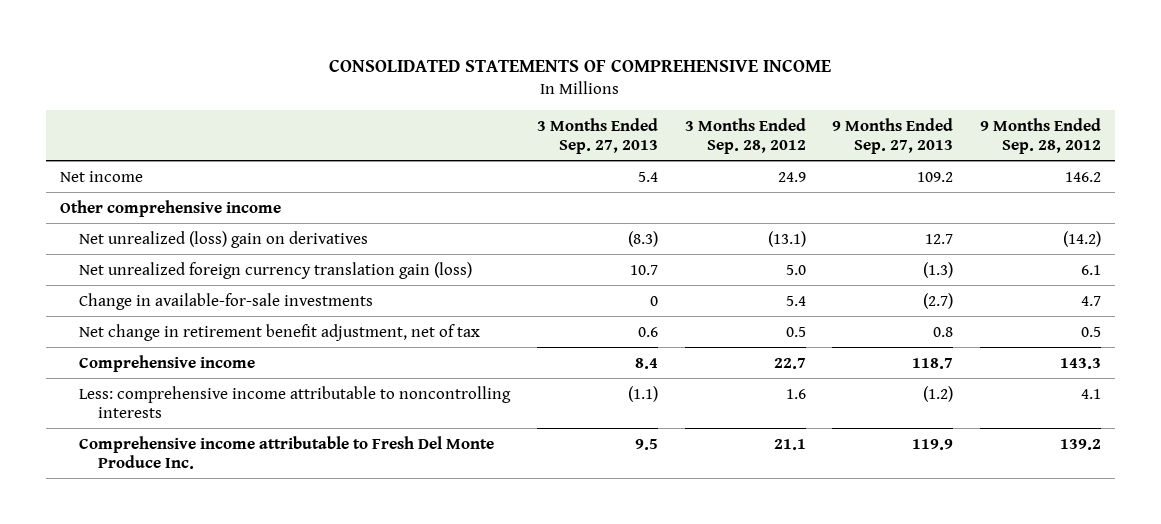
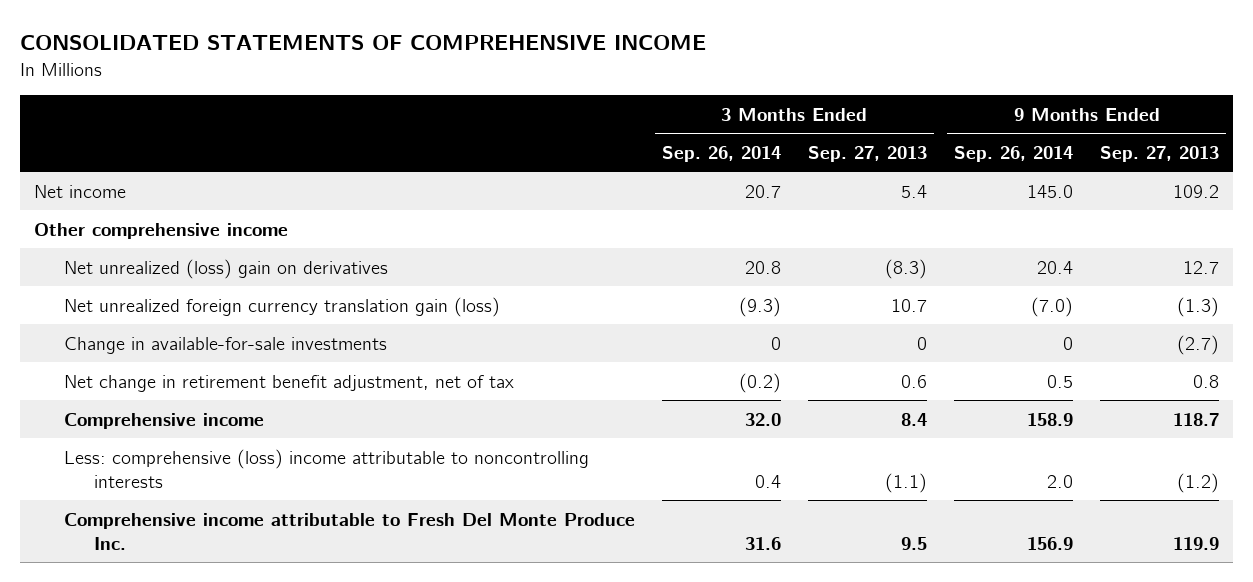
[684,117,806,155] 3 Months Ended Sep. 28, 2012 -> none
[980,117,1102,155] 9 Months Ended Sep. 28, 2012 -> none
none -> [661,145,781,162] Sep. 26, 2014
none -> [953,145,1073,162] Sep. 26, 2014
[78,385,511,418] Less: comprehensive income attributable to noncontrolling interests -> [63,448,589,488] Less: comprehensive (loss) income attributable to noncontrolling interests

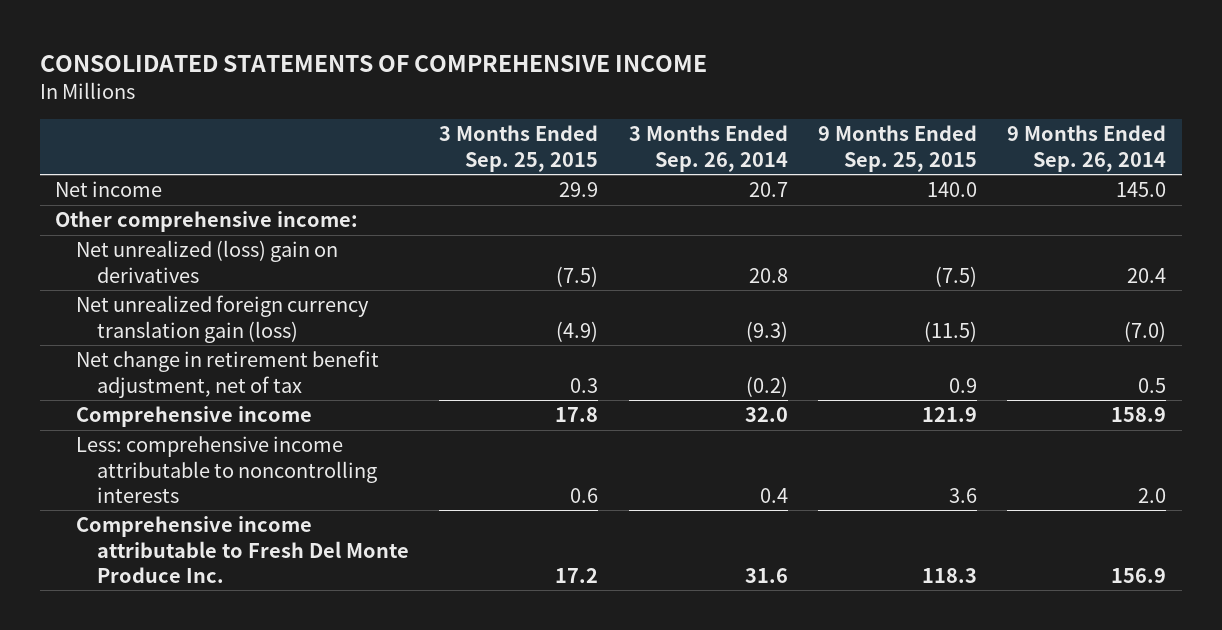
[807,145,927,162] Sep. 27, 2013 -> none
[1100,145,1220,162] Sep. 27, 2013 -> none
none -> [439,125,599,172] 3 Months Ended Sep. 25, 2015
none -> [818,125,978,172] 9 Months Ended Sep. 25, 2015
[33,222,288,239] Other comprehensive income -> [55,211,359,233] Other comprehensive income:
[63,336,387,354] Change in available-for-sale investments -> none
[63,448,589,488] Less: comprehensive (loss) income attributable to noncontrolling interests -> [76,436,378,503] Less: comprehensive income attributable to noncontrolling interests

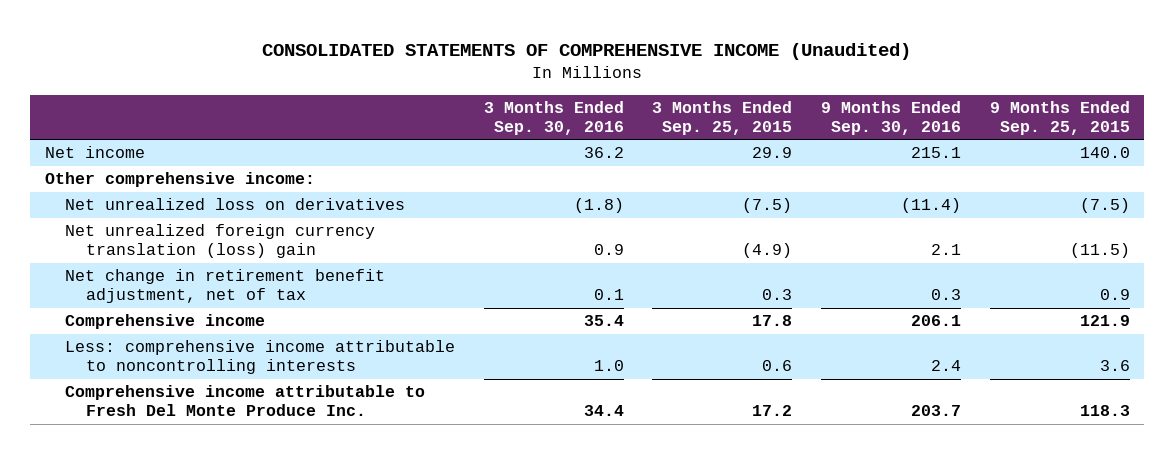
[40,54,708,72] CONSOLIDATED STATEMENTS OF COMPREHENSIVE INCOME -> [262,42,912,60] CONSOLIDATED STATEMENTS OF COMPREHENSIVE INCOME (Unaudited)
[628,125,788,172] 3 Months Ended Sep. 26, 2014 -> none
[1007,125,1167,172] 9 Months Ended Sep. 26, 2014 -> none
none -> [483,100,624,135] 3 Months Ended Sep. 30, 2016
none -> [821,100,962,135] 9 Months Ended Sep. 30, 2016
[76,240,339,283] Net unrealized (loss) gain on derivatives -> [65,198,406,211] Net unrealized loss on derivatives
[76,295,370,343] Net unrealized foreign currency translation gain (loss) -> [65,224,376,259] Net unrealized foreign currency translation (loss) gain

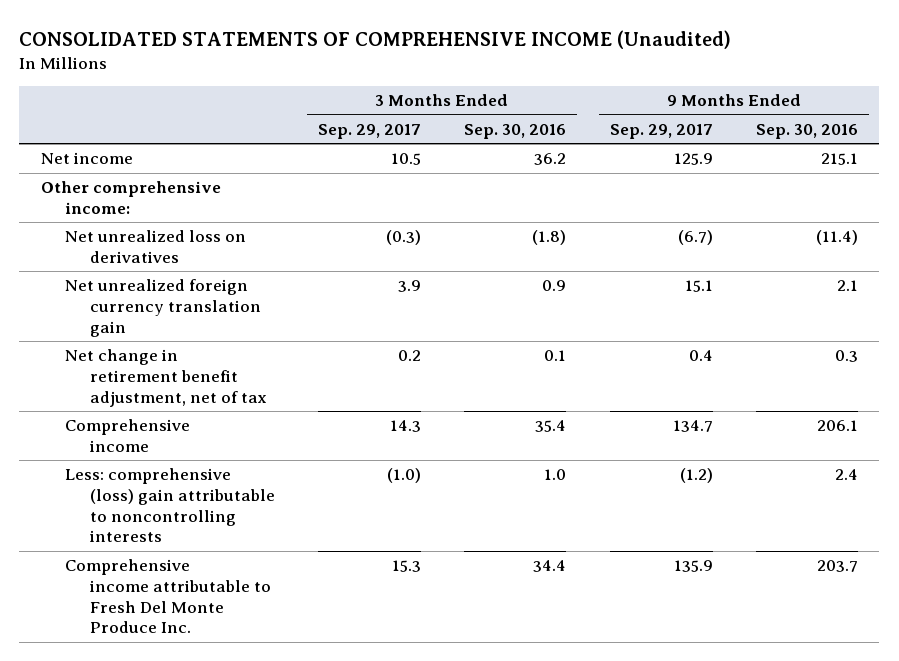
[652,100,793,135] 3 Months Ended Sep. 25, 2015 -> none
[989,100,1130,135] 9 Months Ended Sep. 25, 2015 -> none
none -> [317,123,421,139] Sep. 29, 2017
none -> [609,123,713,139] Sep. 29, 2017
[65,224,376,259] Net unrealized foreign currency translation (loss) gain -> [65,279,261,337] Net unrealized foreign currency translation gain
[65,340,456,375] Less: comprehensive income attributable to noncontrolling interests -> [65,468,275,543] Less: comprehensive (loss) gain attributable to noncontrolling interests

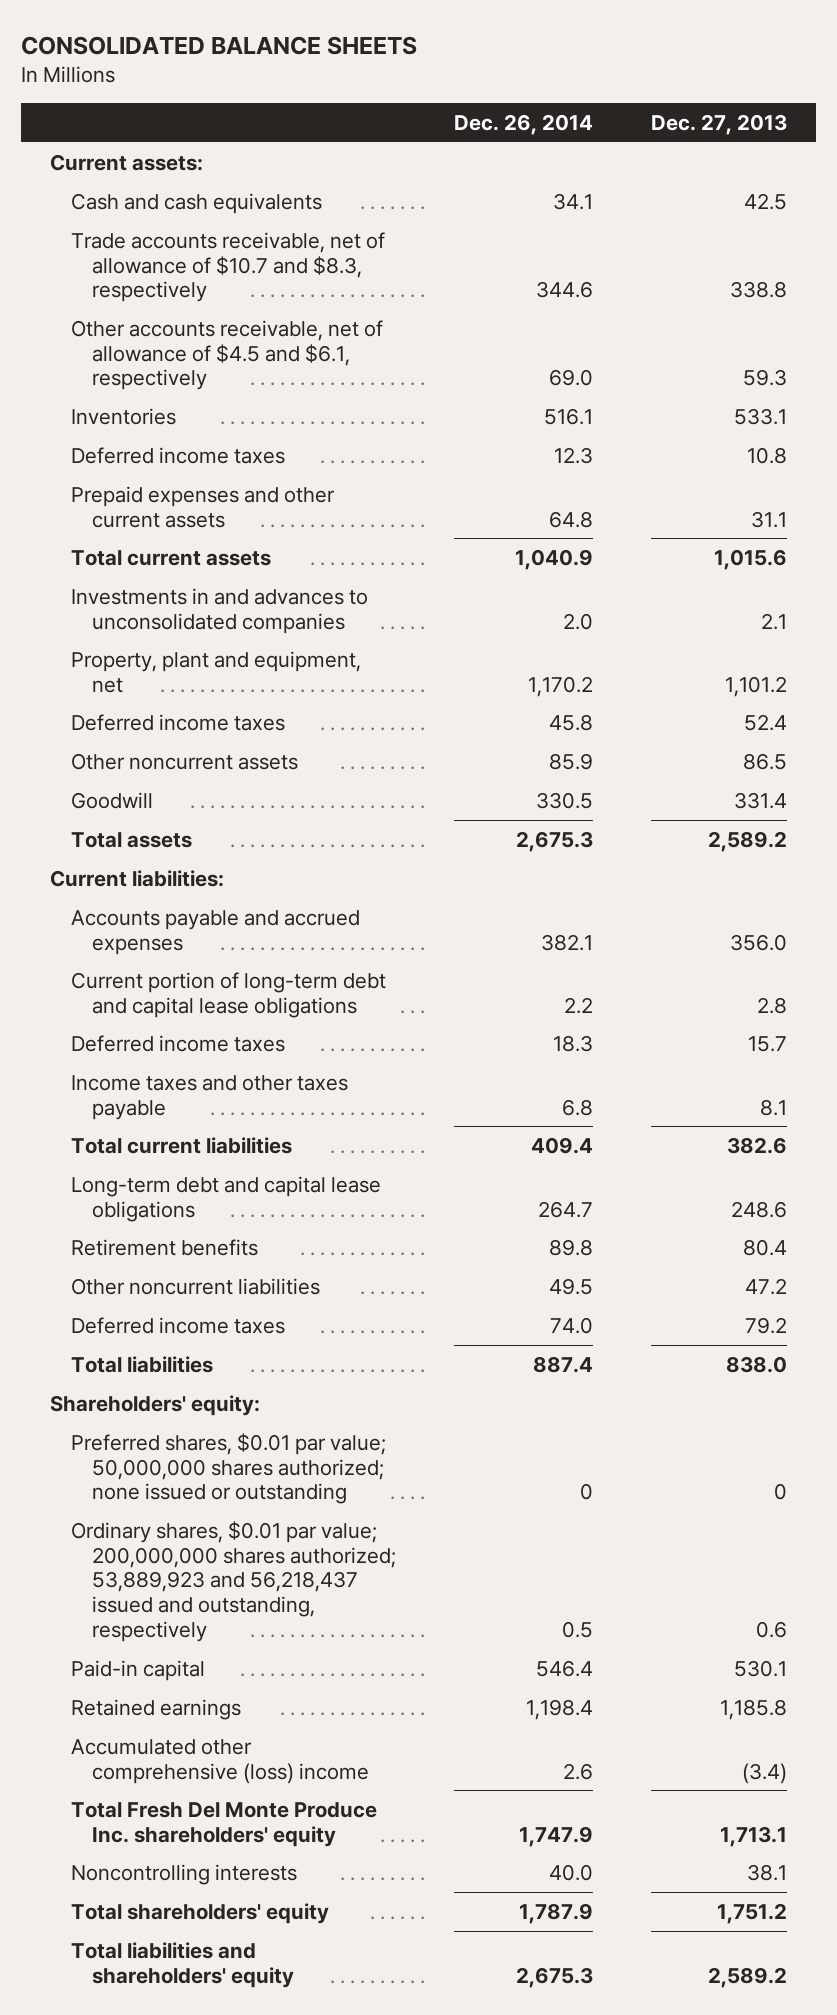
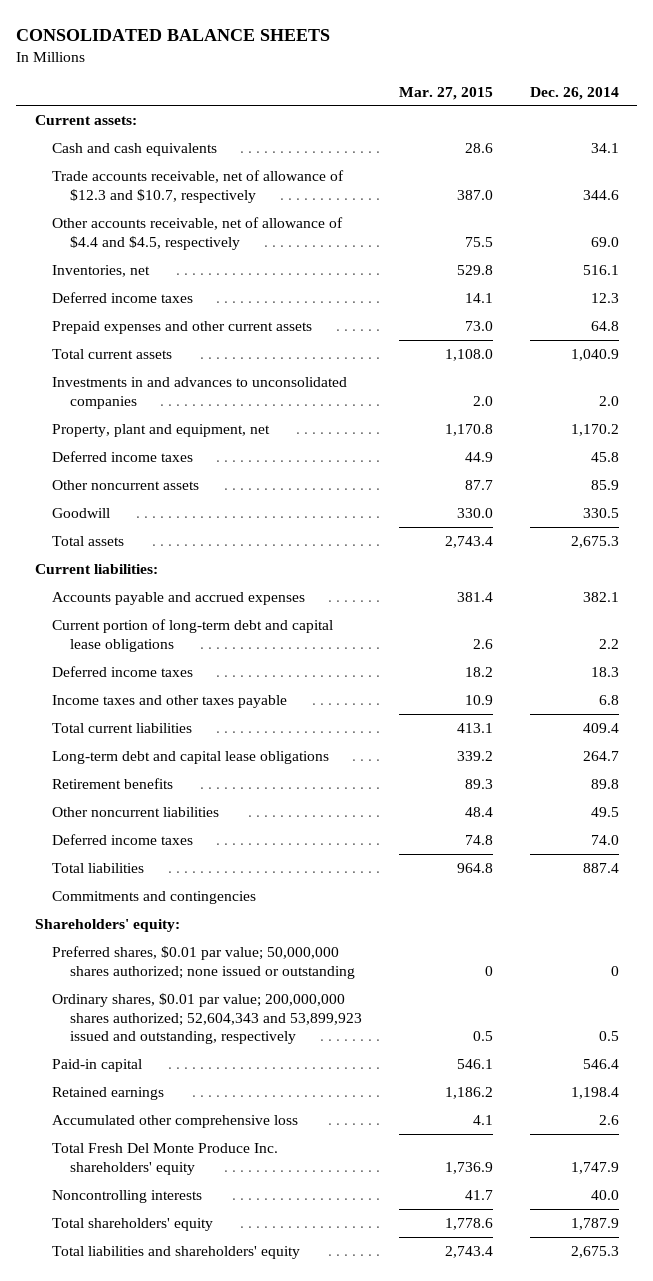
[650,113,787,135] Dec. 27, 2013 -> none
none -> [398,86,493,100] Mar. 27, 2015
[71,231,386,303] Trade accounts receivable, net of allowance of $10.7 and $8.3, respectively -> [52,170,345,203] Trade accounts receivable, net of allowance of $12.3 and $10.7, respectively
[71,319,384,391] Other accounts receivable, net of allowance of $4.5 and $6.1, respectively -> [52,217,344,250] Other accounts receivable, net of allowance of $4.4 and $4.5, respectively
[71,407,177,425] Inventories -> [52,265,151,278] Inventories, net
none -> [52,891,257,905] Commitments and contingencies
[71,1520,397,1643] Ordinary shares, $0.01 par value; 200,000,000 shares authorized; 53,889,923 and 56,218,437 issued and outstanding, respectively -> [52,993,363,1045] Ordinary shares, $0.01 par value; 200,000,000 shares authorized; 52,604,343 and 53,899,923 issued and outstanding, respectively
[71,1738,370,1784] Accumulated other comprehensive (loss) income -> [52,1115,299,1129] Accumulated other comprehensive loss

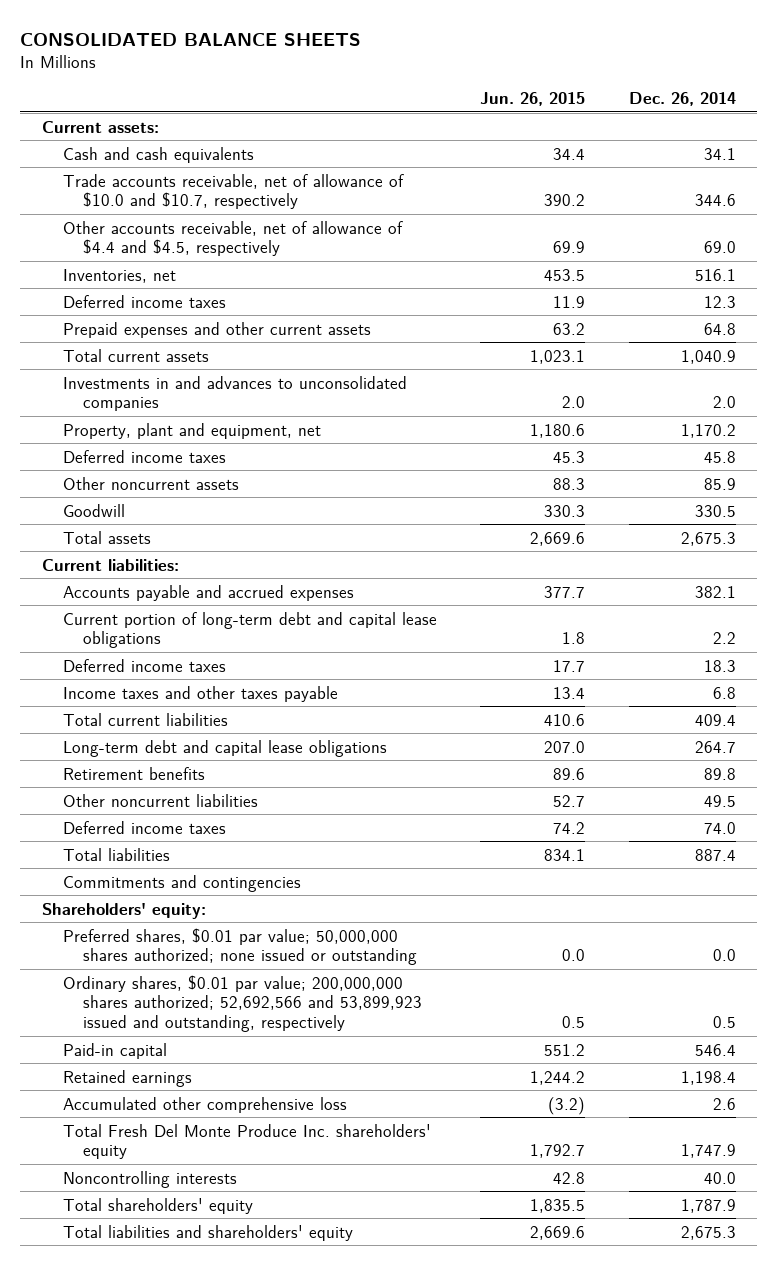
[398,86,493,100] Mar. 27, 2015 -> none
none -> [480,91,586,106] Jun. 26, 2015
[52,170,345,203] Trade accounts receivable, net of allowance of $12.3 and $10.7, respectively -> [62,173,404,210] Trade accounts receivable, net of allowance of $10.0 and $10.7, respectively
[610,965,619,976] 0 -> [712,949,736,962] 0.0
[52,993,363,1045] Ordinary shares, $0.01 par value; 200,000,000 shares authorized; 52,604,343 and 53,899,923 issued and outstanding, respectively -> [62,974,423,1032] Ordinary shares, $0.01 par value; 200,000,000 shares authorized; 52,692,566 and 53,899,923 issued and outstanding, respectively

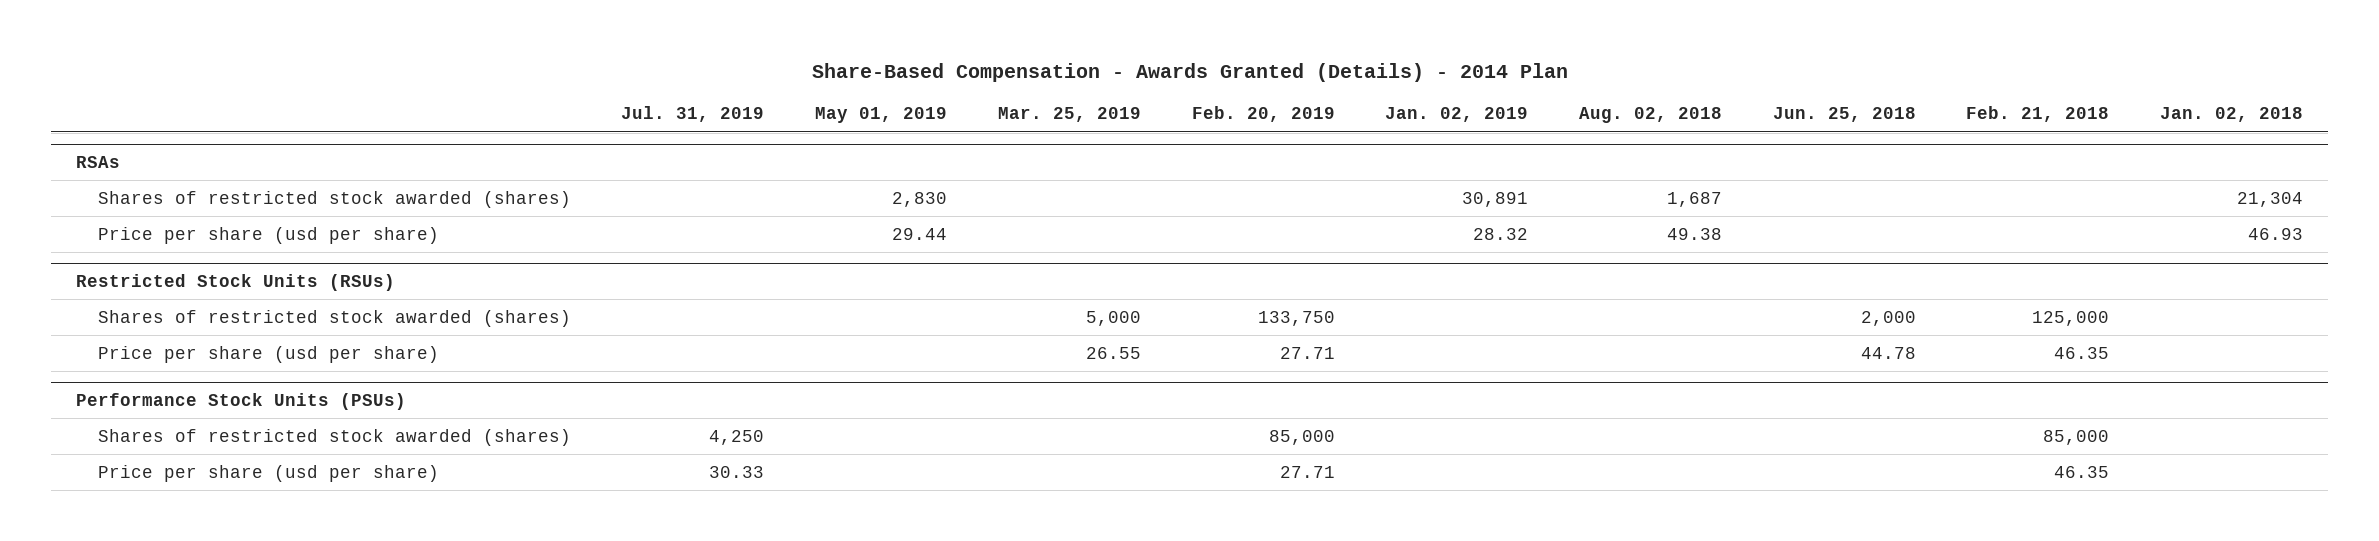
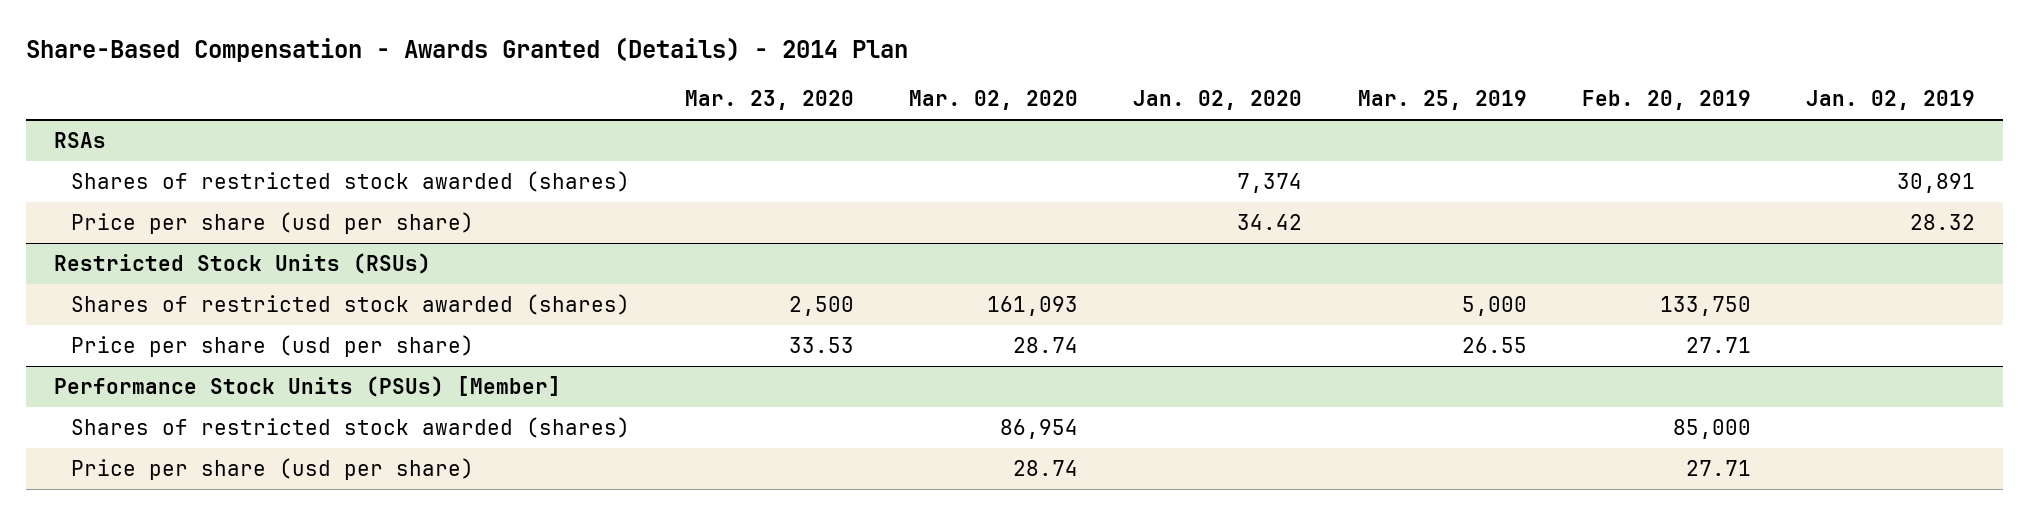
[621,106,765,123] Jul. 31, 2019 -> none
[815,107,948,124] May 01, 2019 -> none
[1578,107,1722,124] Aug. 02, 2018 -> none
[1772,107,1916,123] Jun. 25, 2018 -> none
[1966,106,2110,123] Feb. 21, 2018 -> none
[2160,107,2304,123] Jan. 02, 2018 -> none
none -> [685,90,855,111] Mar. 23, 2020
none -> [909,90,1079,111] Mar. 02, 2020
none -> [1133,90,1303,111] Jan. 02, 2020
[76,393,407,411] Performance Stock Units (PSUs) -> [53,375,561,397] Performance Stock Units (PSUs) [Member]

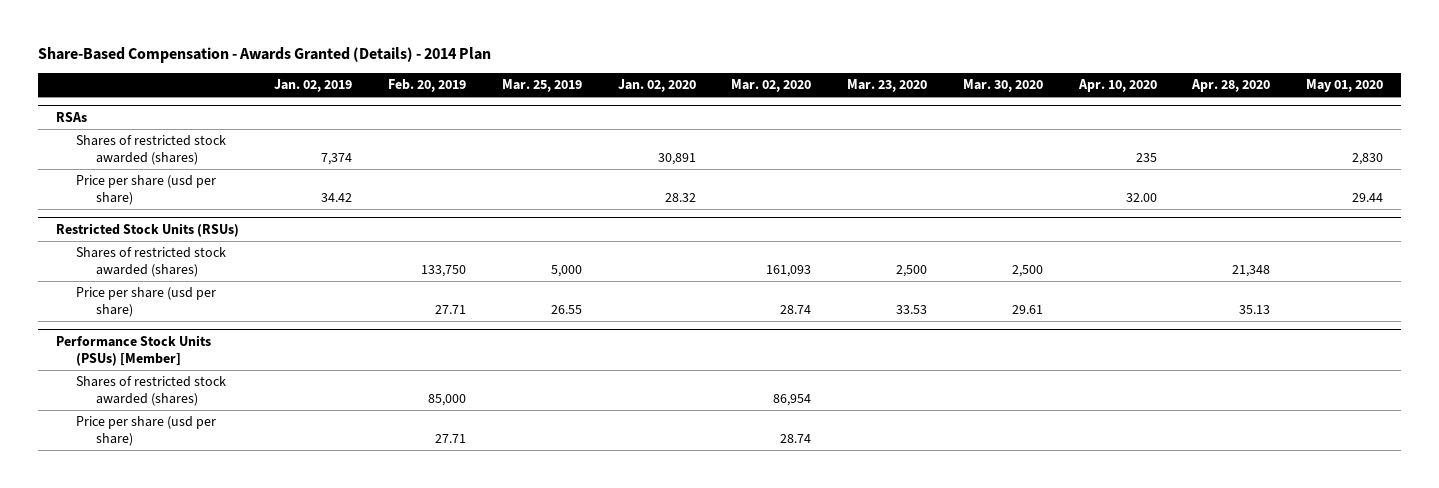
none -> [962,79,1043,93] Mar. 30, 2020
none -> [1077,79,1157,93] Apr. 10, 2020
none -> [1191,79,1271,93] Apr. 28, 2020
none -> [1306,79,1384,93] May 01, 2020
[1237,172,1303,193] 7,374 -> [657,153,696,166] 30,891
[1897,172,1976,193] 30,891 -> [321,153,353,166] 7,374
[1237,213,1303,230] 34.42 -> [664,193,696,203] 28.32
[1910,213,1976,230] 28.32 -> [321,193,353,203] 34.42

